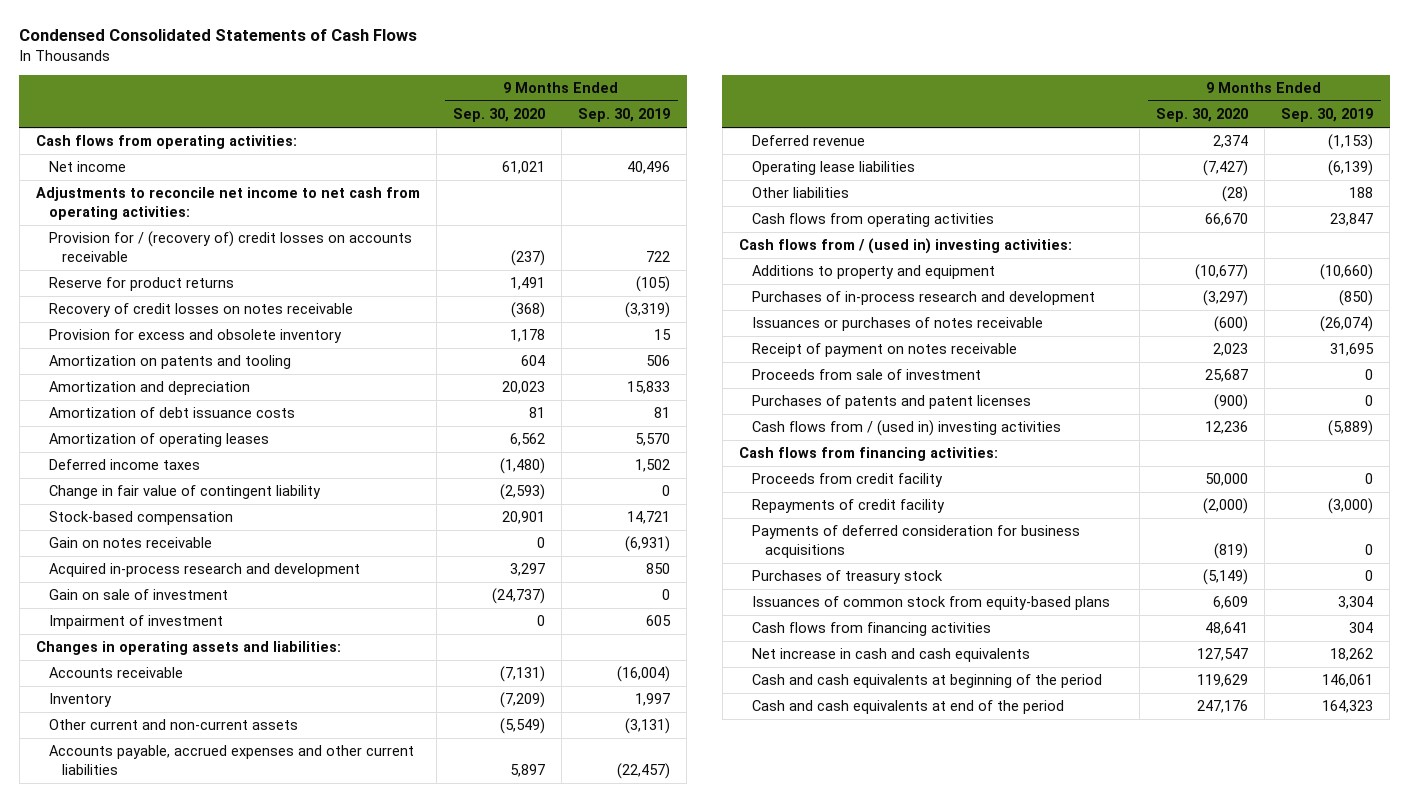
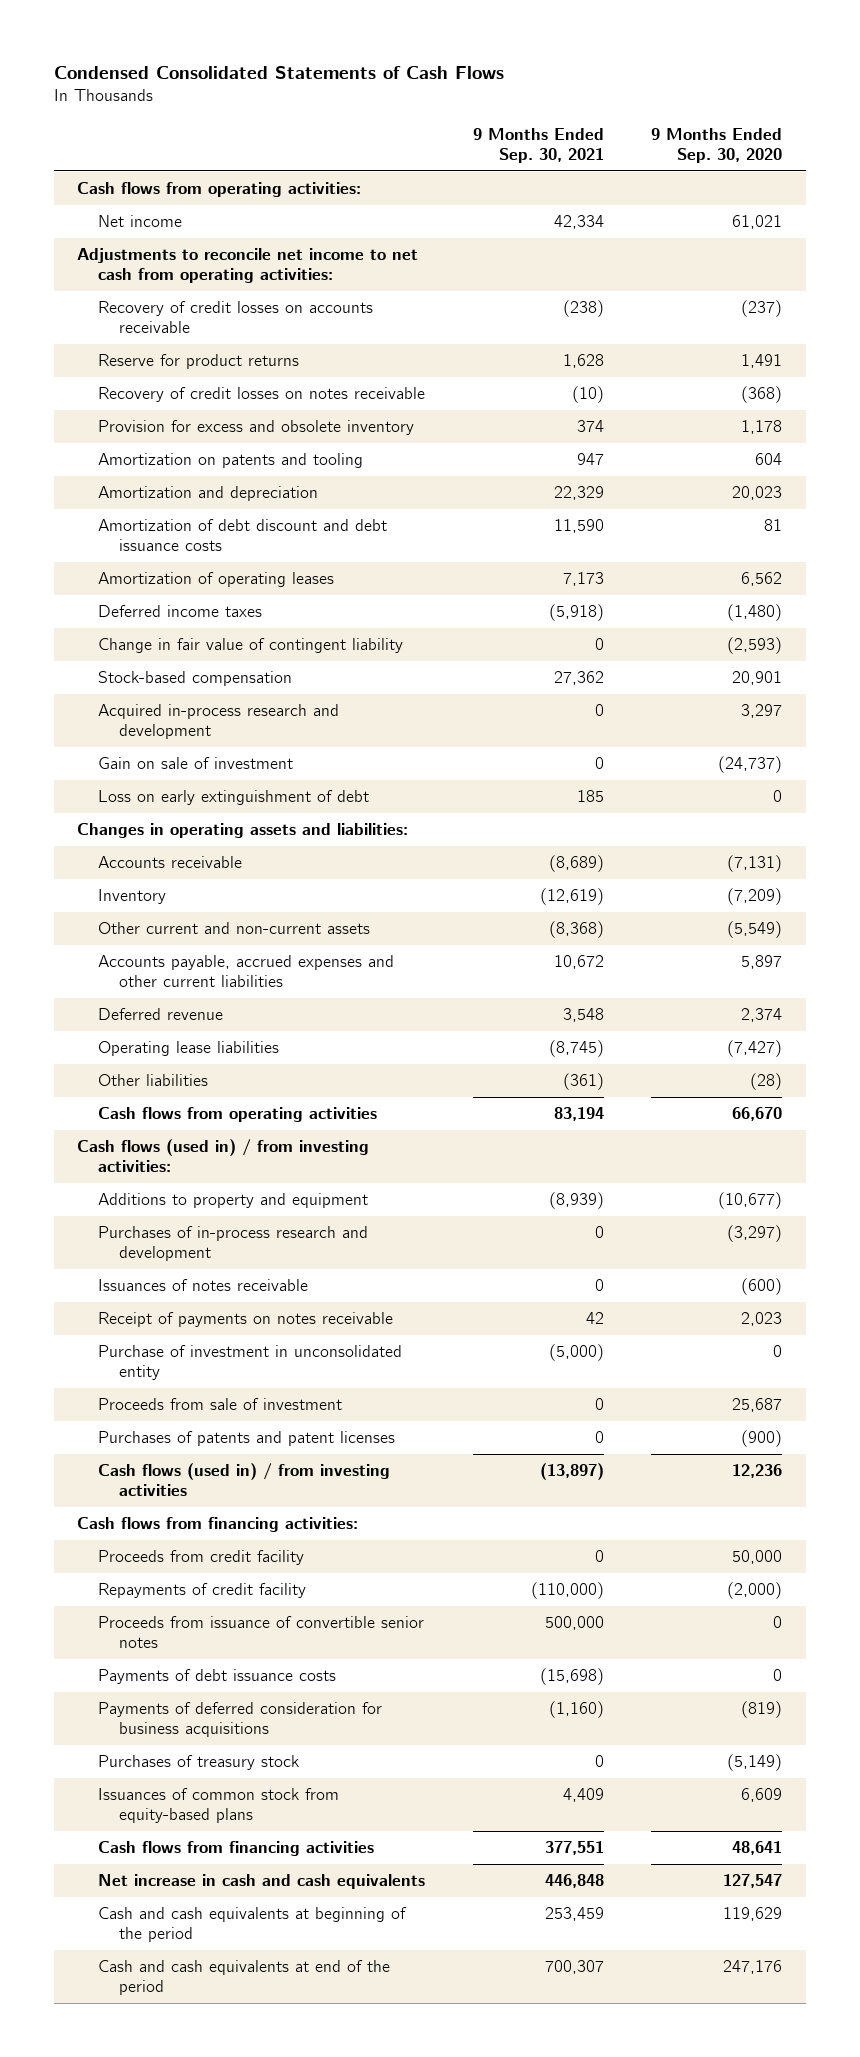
[578,108,671,123] Sep. 30, 2019 -> none
none -> [472,128,604,163] 9 Months Ended Sep. 30, 2021
[48,231,412,262] Provision for / (recovery of) credit losses on accounts receivable -> [98,301,374,334] Recovery of credit losses on accounts receivable
[48,407,295,419] Amortization of debt issuance costs -> [98,519,388,552] Amortization of debt discount and debt issuance costs
[48,537,212,549] Gain on notes receivable -> none
[48,615,223,630] Impairment of investment -> none
none -> [98,790,370,806] Loss on early extinguishment of debt
[738,238,1072,255] Cash flows from / (used in) investing activities: -> [77,1139,370,1173] Cash flows (used in) / from investing activities:
[751,317,1043,332] Issuances or purchases of notes receivable -> [98,1279,309,1292] Issuances of notes receivable
[751,343,1017,358] Receipt of payment on notes receivable -> [98,1312,394,1328] Receipt of payments on notes receivable
none -> [98,1345,403,1381] Purchase of investment in unconsolidated entity
[751,420,1061,437] Cash flows from / (used in) investing activities -> [98,1463,391,1497] Cash flows (used in) / from investing activities
none -> [98,1616,425,1649] Proceeds from issuance of convertible senior notes
none -> [98,1669,337,1685] Payments of debt issuance costs

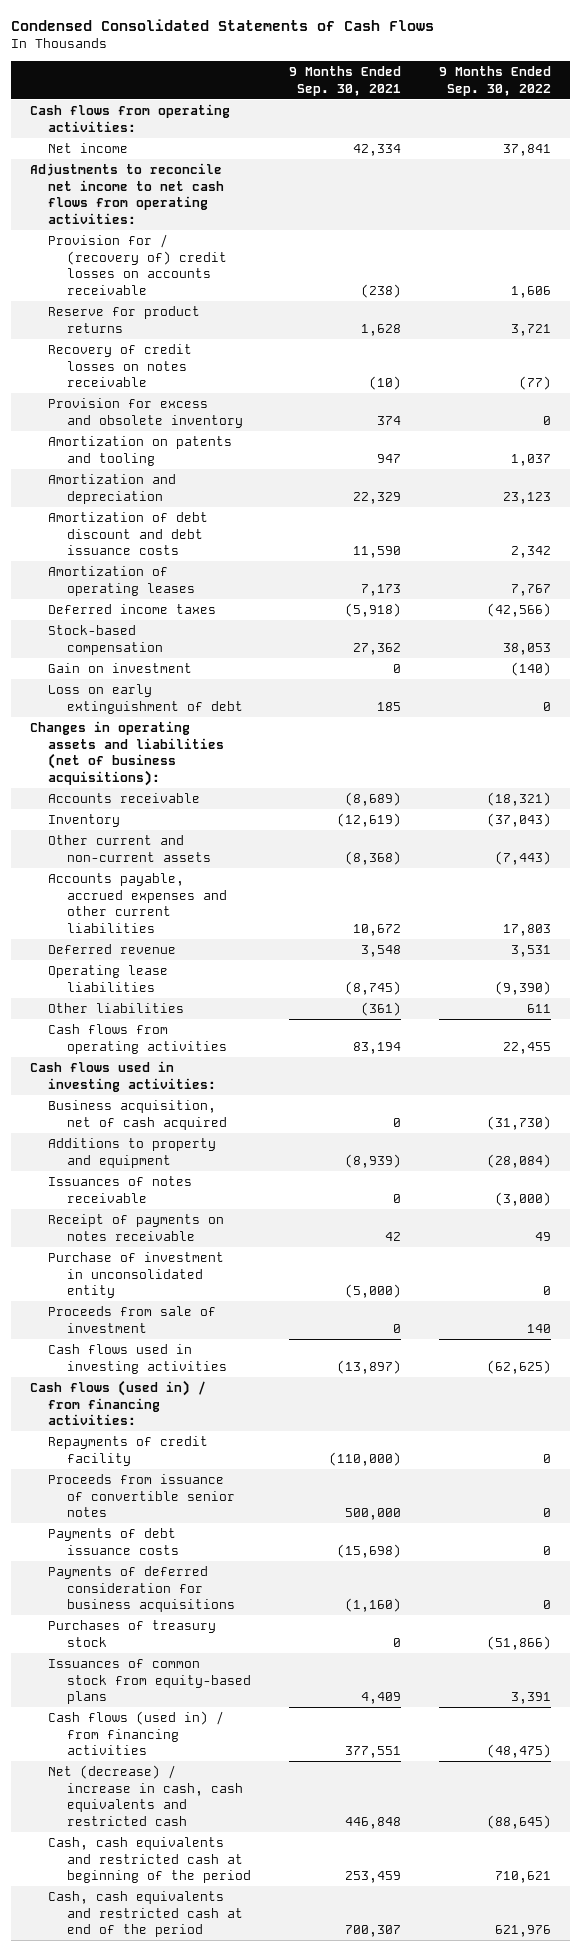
[651,128,783,163] 9 Months Ended Sep. 30, 2020 -> none
none -> [438,65,551,96] 9 Months Ended Sep. 30, 2022
[77,248,419,284] Adjustments to reconcile net income to net cash from operating activities: -> [29,163,225,224] Adjustments to reconcile net income to net cash flows from operating activities:
[98,301,374,334] Recovery of credit losses on accounts receivable -> [48,234,227,295] Provision for / (recovery of) credit losses on accounts receivable
[98,638,404,654] Change in fair value of contingent liability -> none
[98,704,340,740] Acquired in-process research and development -> none
[98,757,294,770] Gain on sale of investment -> [48,663,193,674] Gain on investment
[77,823,409,839] Changes in operating assets and liabilities: -> [29,721,225,786] Changes in operating assets and liabilities (net of business acquisitions):
[77,1139,370,1173] Cash flows (used in) / from investing activities: -> [29,1061,217,1092] Cash flows used in investing activities:
none -> [48,1100,227,1130] Business acquisition, net of cash acquired
[98,1226,369,1262] Purchases of in-process research and development -> none
[98,1431,396,1447] Purchases of patents and patent licenses -> none
[98,1550,305,1566] Proceeds from credit facility -> none
[98,1463,391,1497] Cash flows (used in) / from investing activities -> [48,1344,227,1374] Cash flows used in investing activities
[77,1517,359,1533] Cash flows from financing activities: -> [29,1380,206,1426] Cash flows (used in) / from financing activities:
[98,1841,375,1857] Cash flows from financing activities -> [48,1711,225,1756] Cash flows (used in) / from financing activities
[98,1874,426,1890] Net increase in cash and cash equivalents -> [48,1765,243,1826] Net (decrease) / increase in cash, cash equivalents and restricted cash
[98,1907,408,1943] Cash and cash equivalents at beginning of the period -> [48,1837,251,1884] Cash, cash equivalents and restricted cash at beginning of the period
[98,1960,391,1996] Cash and cash equivalents at end of the period -> [48,1891,243,1938] Cash, cash equivalents and restricted cash at end of the period

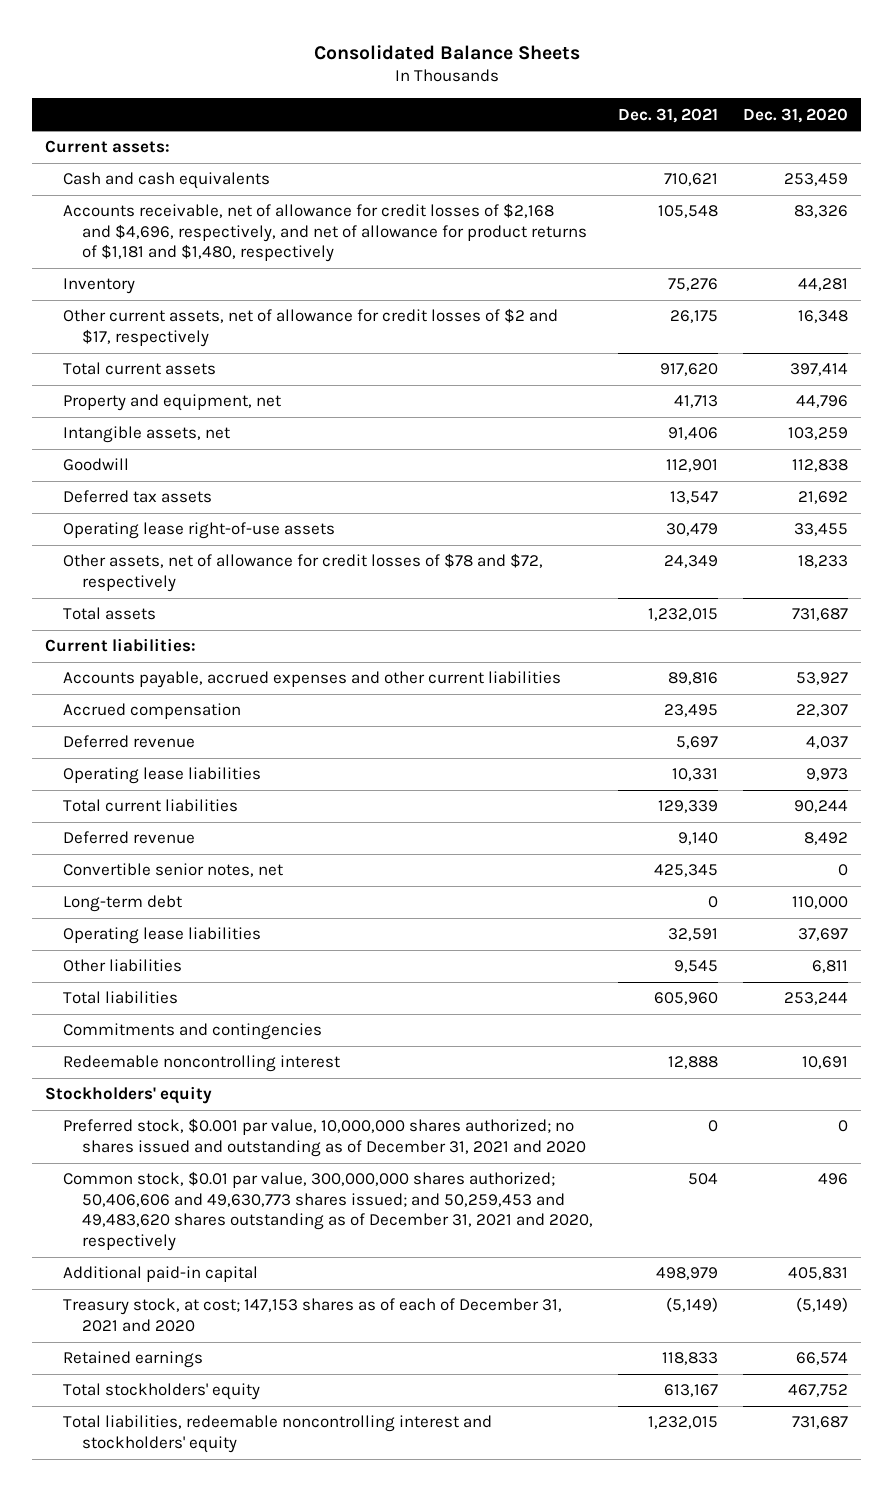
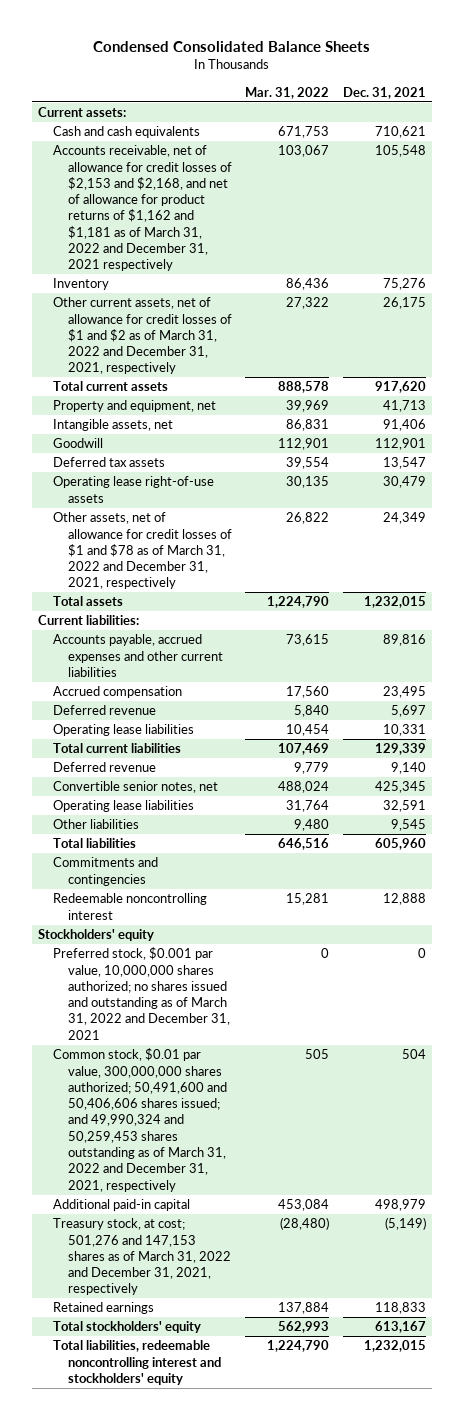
[313,44,580,60] Consolidated Balance Sheets -> [92,40,370,52] Condensed Consolidated Balance Sheets
[743,107,849,123] Dec. 31, 2020 -> none
none -> [245,86,330,99] Mar. 31, 2022
[63,203,588,263] Accounts receivable, net of allowance for credit losses of $2,168 and $4,696, respectively, and net of allowance for product returns of $1,181 and $1,480, respectively -> [53,145,232,272] Accounts receivable, net of allowance for credit losses of $2,153 and $2,168, and net of allowance for product returns of $1,162 and $1,181 as of March 31, 2022 and December 31, 2021 respectively
[63,308,559,347] Other current assets, net of allowance for credit losses of $2 and $17, respectively -> [53,297,232,375] Other current assets, net of allowance for credit losses of $1 and $2 as of March 31, 2022 and December 31, 2021, respectively
[63,553,544,592] Other assets, net of allowance for credit losses of $78 and $72, respectively -> [53,512,232,590] Other assets, net of allowance for credit losses of $1 and $78 as of March 31, 2022 and December 31, 2021, respectively
[63,895,183,913] Long-term debt -> none
[63,1118,587,1157] Preferred stock, $0.001 par value, 10,000,000 shares authorized; no shares issued and outstanding as of December 31, 2021 and 2020 -> [53,947,230,1040] Preferred stock, $0.001 par value, 10,000,000 shares authorized; no shares issued and outstanding as of March 31, 2022 and December 31, 2021
[63,1171,594,1251] Common stock, $0.01 par value, 300,000,000 shares authorized; 50,406,606 and 49,630,773 shares issued; and 50,259,453 and 49,483,620 shares outstanding as of December 31, 2021 and 2020, respectively -> [53,1048,227,1192] Common stock, $0.01 par value, 300,000,000 shares authorized; 50,491,600 and 50,406,606 shares issued; and 49,990,324 and 50,259,453 shares outstanding as of March 31, 2022 and December 31, 2021, respectively
[63,1298,563,1332] Treasury stock, at cost; 147,153 shares as of each of December 31, 2021 and 2020 -> [53,1218,231,1296] Treasury stock, at cost; 501,276 and 147,153 shares as of March 31, 2022 and December 31, 2021, respectively

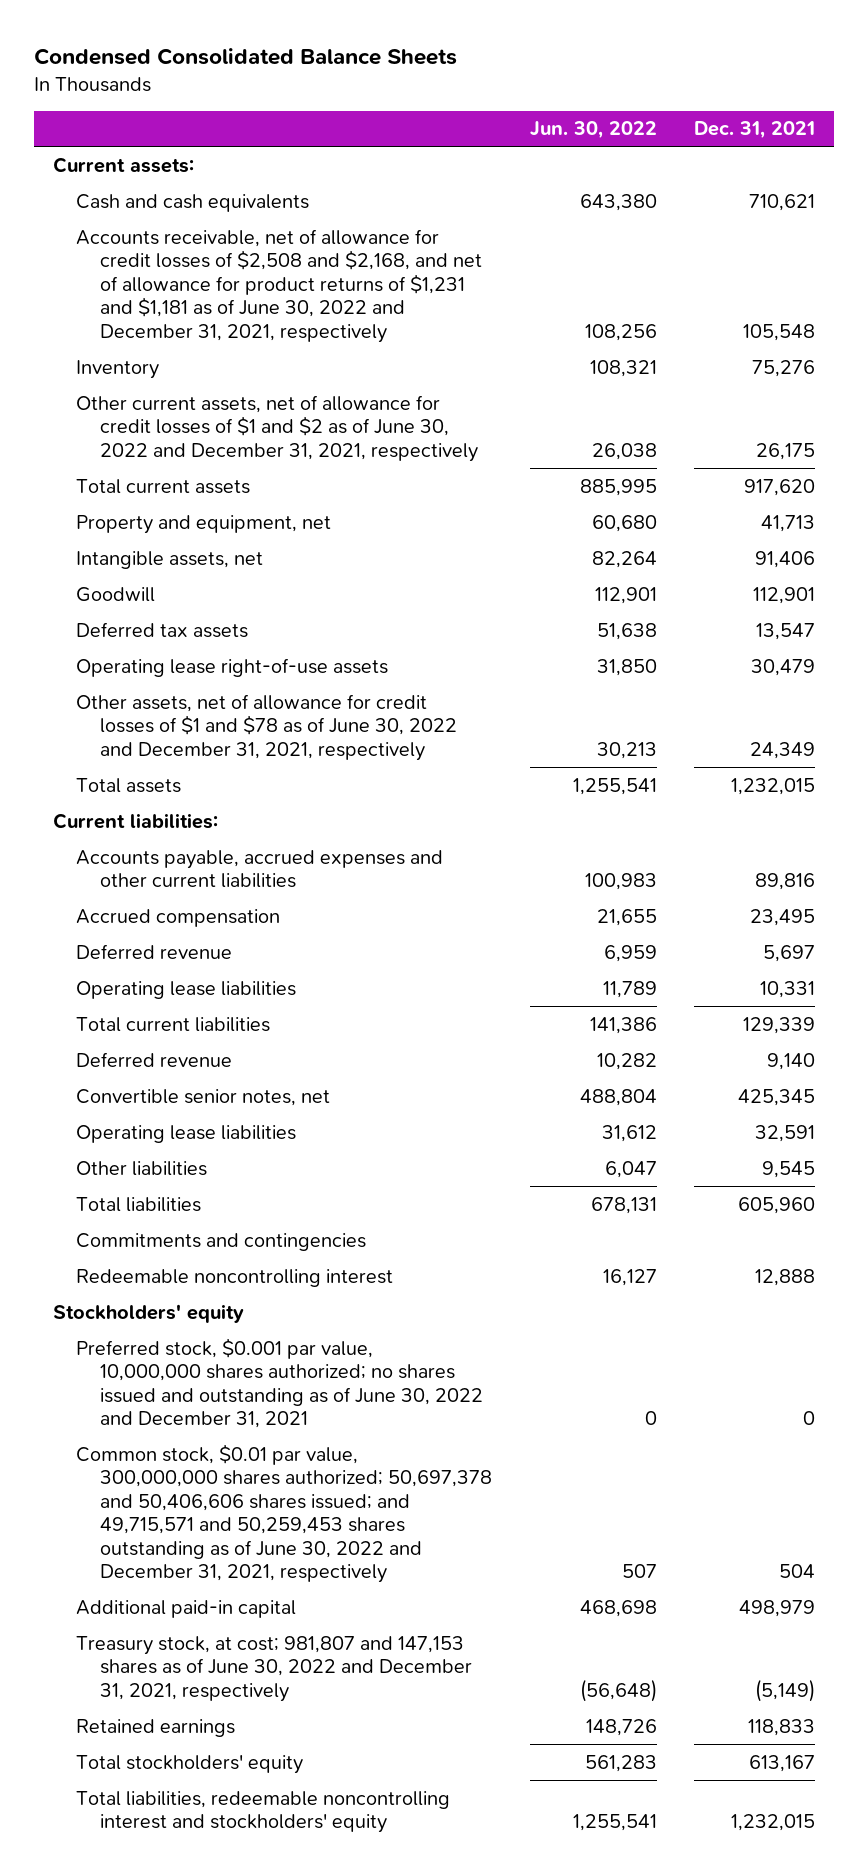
[245,86,330,99] Mar. 31, 2022 -> none
none -> [529,121,657,140] Jun. 30, 2022
[53,145,232,272] Accounts receivable, net of allowance for credit losses of $2,153 and $2,168, and net of allowance for product returns of $1,162 and $1,181 as of March 31, 2022 and December 31, 2021 respectively -> [76,228,482,343] Accounts receivable, net of allowance for credit losses of $2,508 and $2,168, and net of allowance for product returns of $1,231 and $1,181 as of June 30, 2022 and December 31, 2021, respectively
[53,297,232,375] Other current assets, net of allowance for credit losses of $1 and $2 as of March 31, 2022 and December 31, 2021, respectively -> [76,394,478,462] Other current assets, net of allowance for credit losses of $1 and $2 as of June 30, 2022 and December 31, 2021, respectively
[53,512,232,590] Other assets, net of allowance for credit losses of $1 and $78 as of March 31, 2022 and December 31, 2021, respectively -> [76,693,457,761] Other assets, net of allowance for credit losses of $1 and $78 as of June 30, 2022 and December 31, 2021, respectively
[53,947,230,1040] Preferred stock, $0.001 par value, 10,000,000 shares authorized; no shares issued and outstanding as of March 31, 2022 and December 31, 2021 -> [76,1337,483,1429] Preferred stock, $0.001 par value, 10,000,000 shares authorized; no shares issued and outstanding as of June 30, 2022 and December 31, 2021
[53,1048,227,1192] Common stock, $0.01 par value, 300,000,000 shares authorized; 50,491,600 and 50,406,606 shares issued; and 49,990,324 and 50,259,453 shares outstanding as of March 31, 2022 and December 31, 2021, respectively -> [76,1443,492,1584] Common stock, $0.01 par value, 300,000,000 shares authorized; 50,697,378 and 50,406,606 shares issued; and 49,715,571 and 50,259,453 shares outstanding as of June 30, 2022 and December 31, 2021, respectively
[53,1218,231,1296] Treasury stock, at cost; 501,276 and 147,153 shares as of March 31, 2022 and December 31, 2021, respectively -> [76,1635,472,1702] Treasury stock, at cost; 981,807 and 147,153 shares as of June 30, 2022 and December 31, 2021, respectively

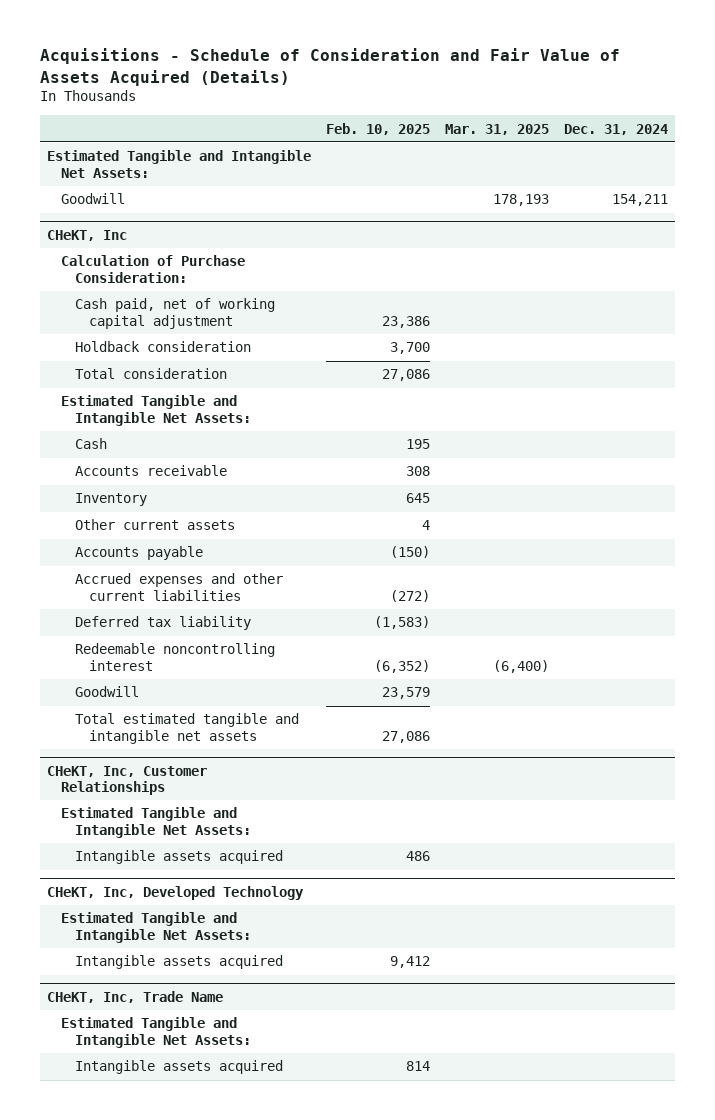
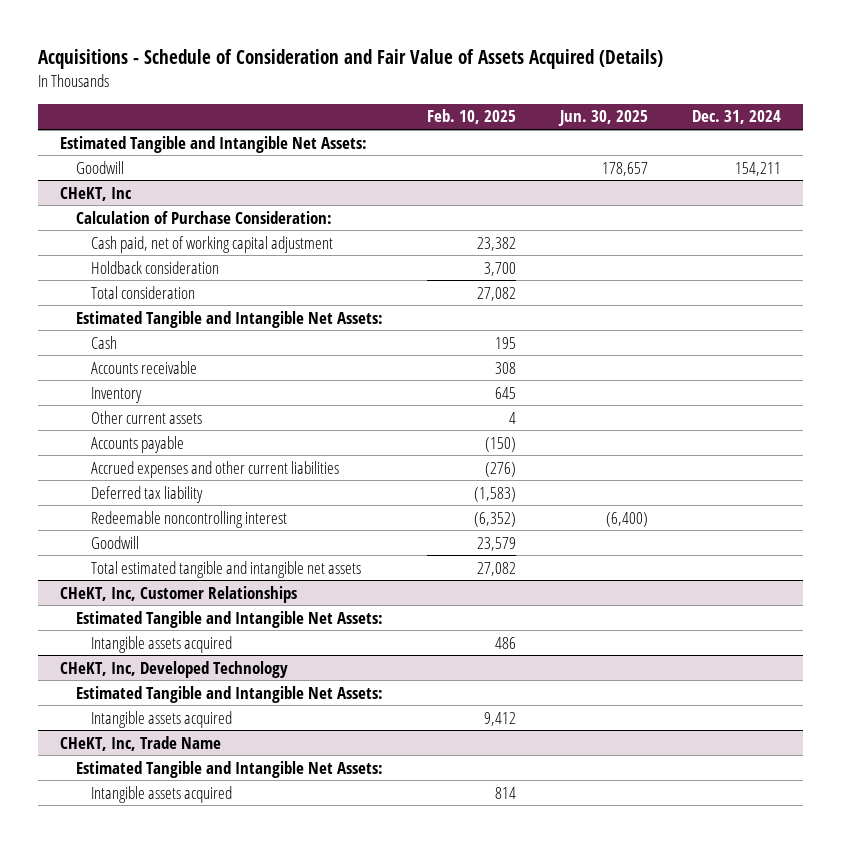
[445,123,550,135] Mar. 31, 2025 -> none
none -> [557,110,648,127] Jun. 30, 2025
[382,315,431,328] 23,386 -> [476,236,516,251] 23,382
[382,369,431,382] 27,086 -> [476,286,516,301] 27,082
[390,589,431,602] (272) -> [484,461,516,477] (276)
[382,730,431,743] 27,086 -> [476,561,516,576] 27,082

